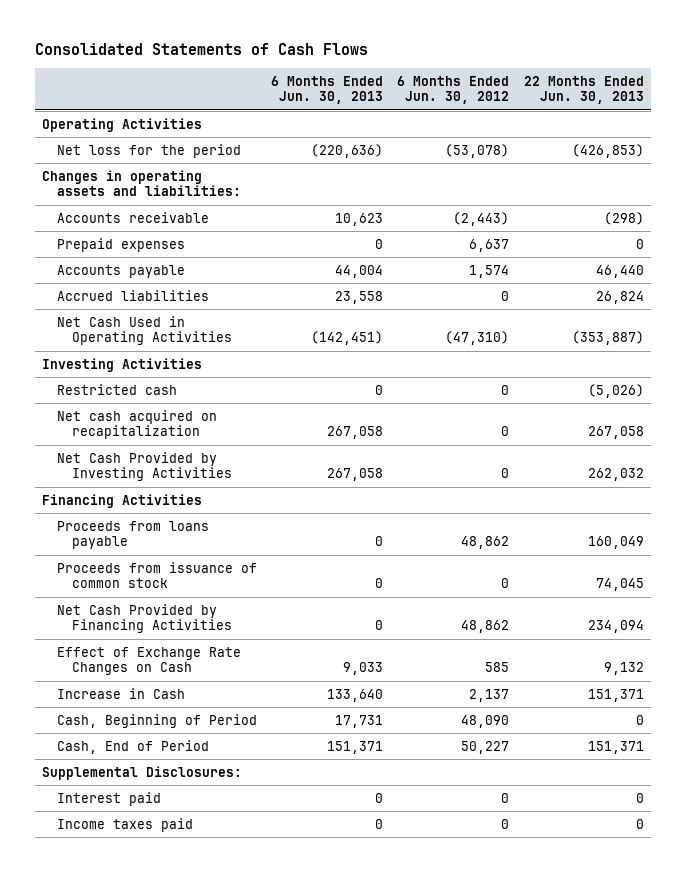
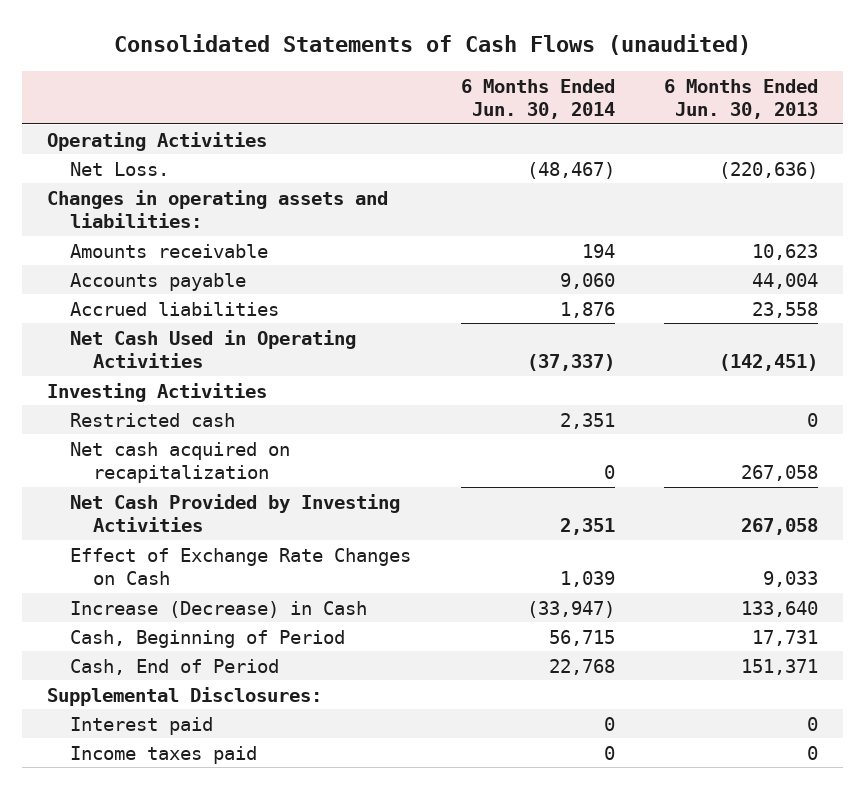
[34,42,368,55] Consolidated Statements of Cash Flows -> [113,33,751,55] Consolidated Statements of Cash Flows (unaudited)
[397,75,510,105] 6 Months Ended Jun. 30, 2012 -> none
[523,75,644,105] 22 Months Ended Jun. 30, 2013 -> none
none -> [460,78,615,120] 6 Months Ended Jun. 30, 2014
[56,143,241,158] Net loss for the period -> [69,161,169,176] Net Loss.
[56,237,185,252] Prepaid expenses -> none
[56,211,209,223] Accounts receivable -> [69,243,268,258] Amounts receivable
[41,493,202,508] Financing Activities -> none
[56,520,209,550] Proceeds from loans payable -> none
[56,561,257,589] Proceeds from issuance of common stock -> none
[56,603,233,634] Net Cash Provided by Financing Activities -> none
[56,687,185,699] Increase in Cash -> [69,600,367,618] Increase (Decrease) in Cash

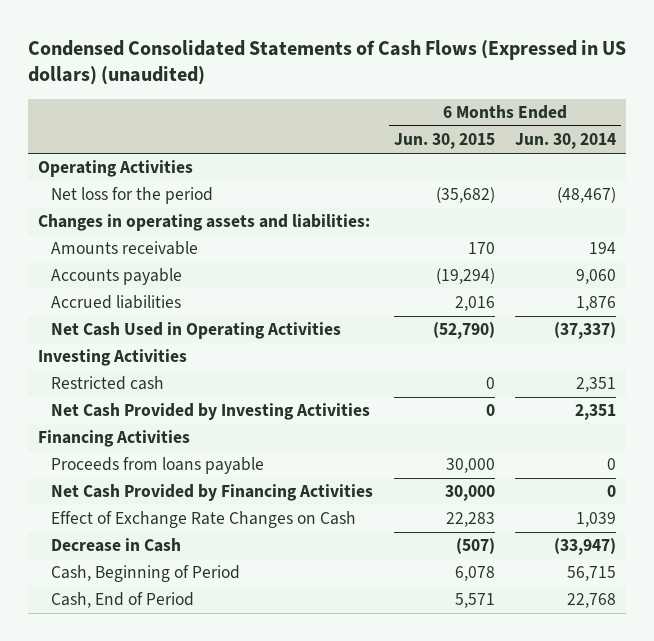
[113,33,751,55] Consolidated Statements of Cash Flows (unaudited) -> [27,39,626,86] Condensed Consolidated Statements of Cash Flows (Expressed in US dollars) (unaudited)
[664,78,819,120] 6 Months Ended Jun. 30, 2013 -> none
none -> [393,133,495,150] Jun. 30, 2015
[69,161,169,176] Net Loss. -> [51,187,214,205] Net loss for the period
[69,441,290,484] Net cash acquired on recapitalization -> none
none -> [37,430,190,448] Financing Activities
none -> [51,457,265,475] Proceeds from loans payable
none -> [51,484,374,502] Net Cash Provided by Financing Activities
[69,600,367,618] Increase (Decrease) in Cash -> [51,538,182,553] Decrease in Cash
[46,686,322,706] Supplemental Disclosures: -> none
[69,716,213,735] Interest paid -> none
[69,745,257,764] Income taxes paid -> none

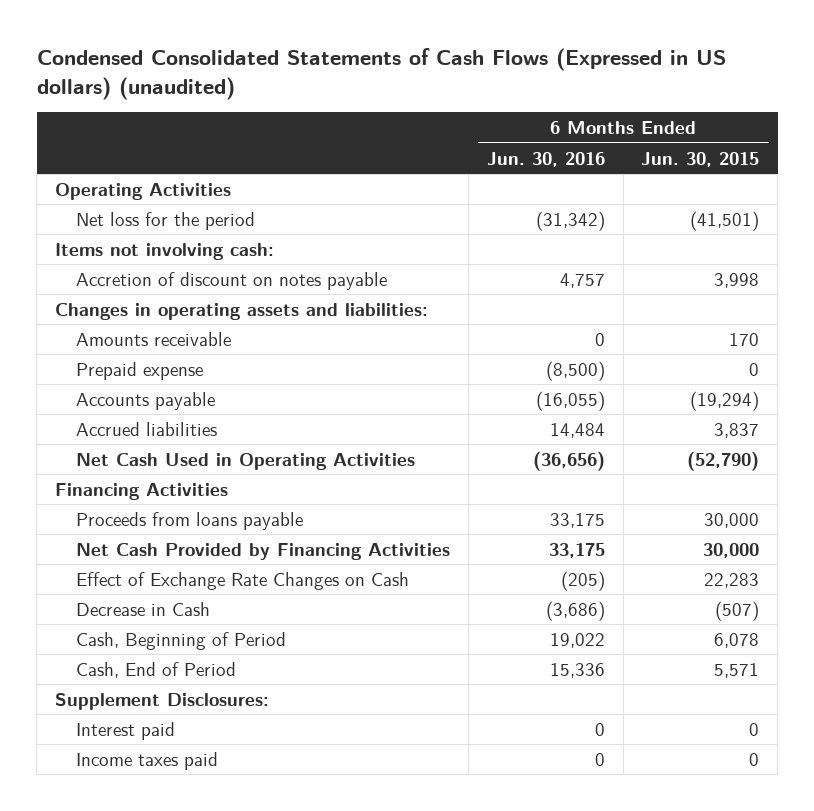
[514,133,616,150] Jun. 30, 2014 -> none
none -> [486,151,605,167] Jun. 30, 2016
[435,187,495,204] (35,682) -> [690,210,760,231] (41,501)
none -> [54,242,274,260] Items not involving cash:
none -> [76,271,388,290] Accretion of discount on notes payable
none -> [76,361,204,380] Prepaid expense
[454,296,495,312] 2,016 -> [714,422,760,438] 3,837
[37,349,187,367] Investing Activities -> none
[51,376,165,391] Restricted cash -> none
[51,403,371,421] Net Cash Provided by Investing Activities -> none
none -> [54,692,269,710] Supplement Disclosures:
none -> [76,721,176,740] Interest paid
none -> [76,751,219,770] Income taxes paid

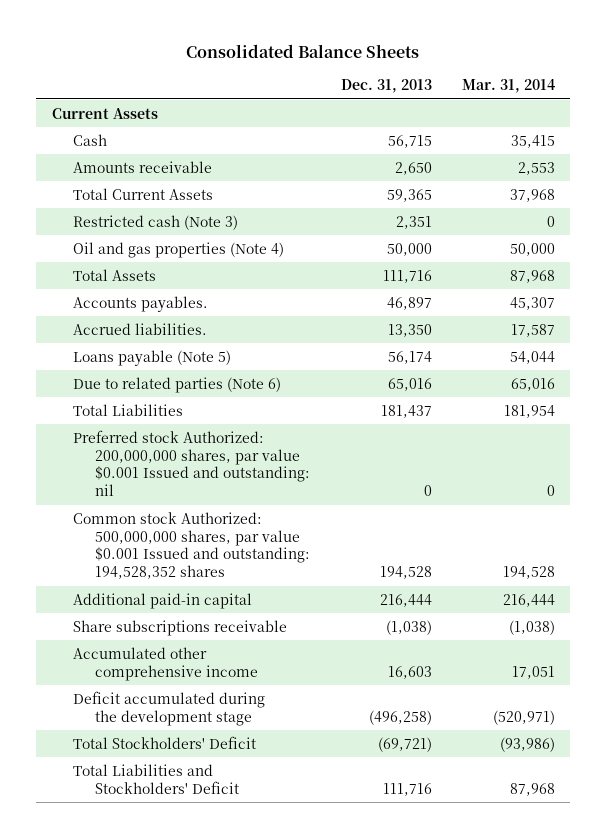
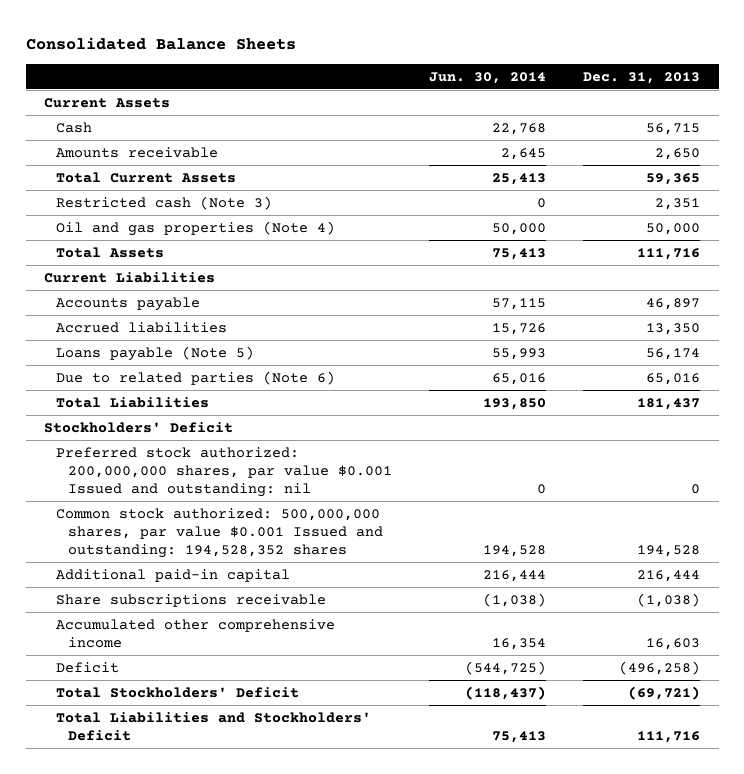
[462,79,556,94] Mar. 31, 2014 -> none
none -> [429,71,547,84] Jun. 30, 2014
none -> [44,271,216,283] Current Liabilities
[73,295,209,312] Accounts payables. -> [56,296,201,311] Accounts payable
[73,322,208,335] Accrued liabilities. -> [56,321,228,333] Accrued liabilities
none -> [44,421,234,433] Stockholders' Deficit
[73,429,310,497] Preferred stock Authorized: 200,000,000 shares, par value $0.001 Issued and outstanding: nil -> [56,446,393,497] Preferred stock authorized: 200,000,000 shares, par value $0.001 Issued and outstanding: nil
[73,511,310,580] Common stock Authorized: 500,000,000 shares, par value $0.001 Issued and outstanding: 194,528,352 shares -> [56,507,384,558] Common stock authorized: 500,000,000 shares, par value $0.001 Issued and outstanding: 194,528,352 shares
[73,690,266,726] Deficit accumulated during the development stage -> [56,661,120,673] Deficit

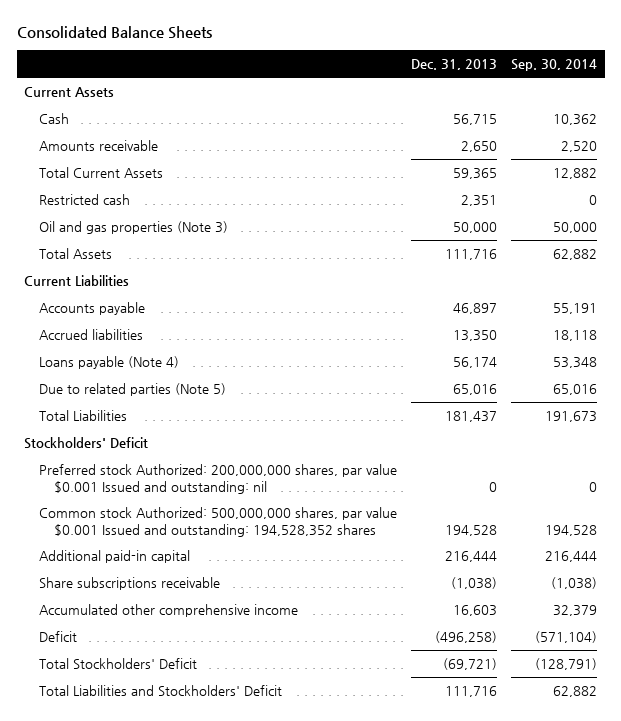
[429,71,547,84] Jun. 30, 2014 -> none
none -> [511,59,598,72] Sep. 30, 2014
[56,195,273,210] Restricted cash (Note 3) -> [38,193,130,205] Restricted cash
[56,220,336,236] Oil and gas properties (Note 4) -> [38,220,228,234] Oil and gas properties (Note 3)
[56,345,255,361] Loans payable (Note 5) -> [38,355,179,369] Loans payable (Note 4)
[56,370,336,385] Due to related parties (Note 6) -> [38,382,226,396] Due to related parties (Note 5)
[56,446,393,497] Preferred stock authorized: 200,000,000 shares, par value $0.001 Issued and outstanding: nil -> [38,463,397,494] Preferred stock Authorized: 200,000,000 shares, par value $0.001 Issued and outstanding: nil
[56,507,384,558] Common stock authorized: 500,000,000 shares, par value $0.001 Issued and outstanding: 194,528,352 shares -> [38,506,397,537] Common stock Authorized: 500,000,000 shares, par value $0.001 Issued and outstanding: 194,528,352 shares

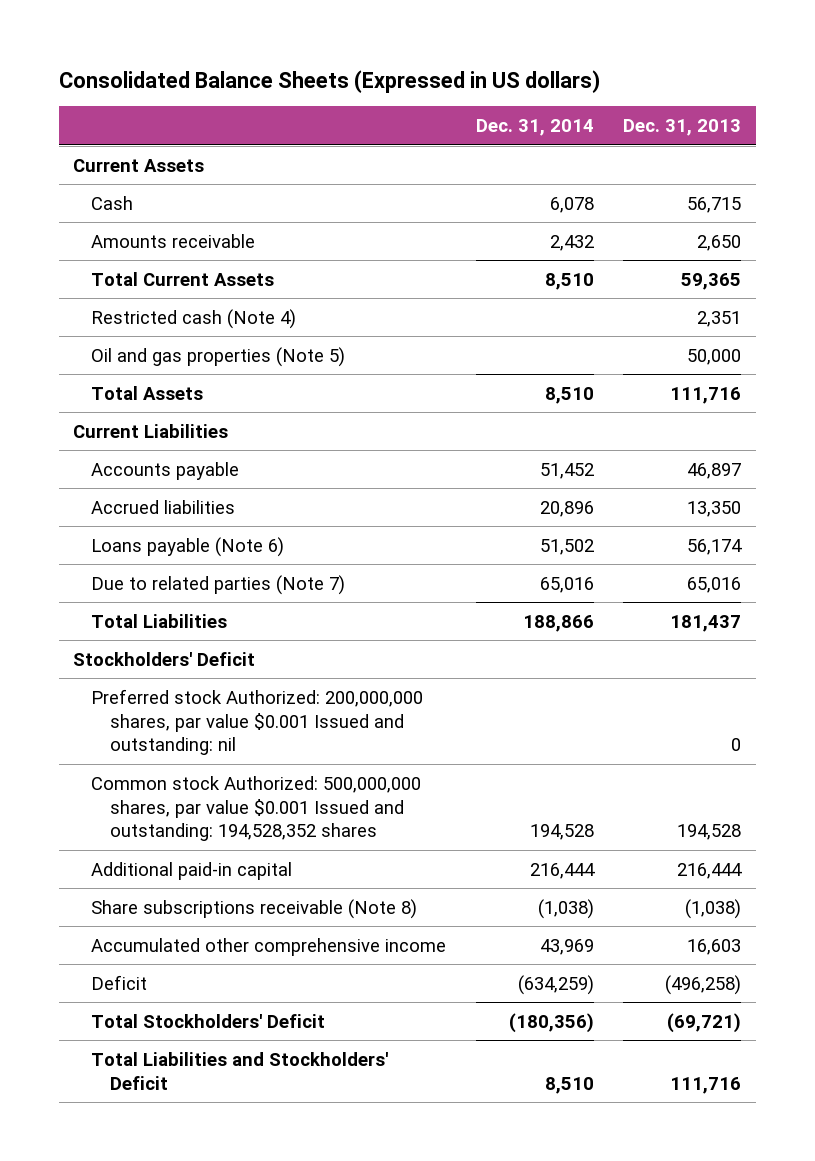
[16,26,212,40] Consolidated Balance Sheets -> [58,69,600,93] Consolidated Balance Sheets (Expressed in US dollars)
[511,59,598,72] Sep. 30, 2014 -> none
none -> [475,119,594,137] Dec. 31, 2014
[38,193,130,205] Restricted cash -> [91,308,297,329] Restricted cash (Note 4)
[38,220,228,234] Oil and gas properties (Note 3) -> [91,346,346,367] Oil and gas properties (Note 5)
[38,355,179,369] Loans payable (Note 4) -> [91,536,285,557] Loans payable (Note 6)
[38,382,226,396] Due to related parties (Note 5) -> [91,574,346,595] Due to related parties (Note 7)
[38,576,220,590] Share subscriptions receivable -> [91,898,418,919] Share subscriptions receivable (Note 8)

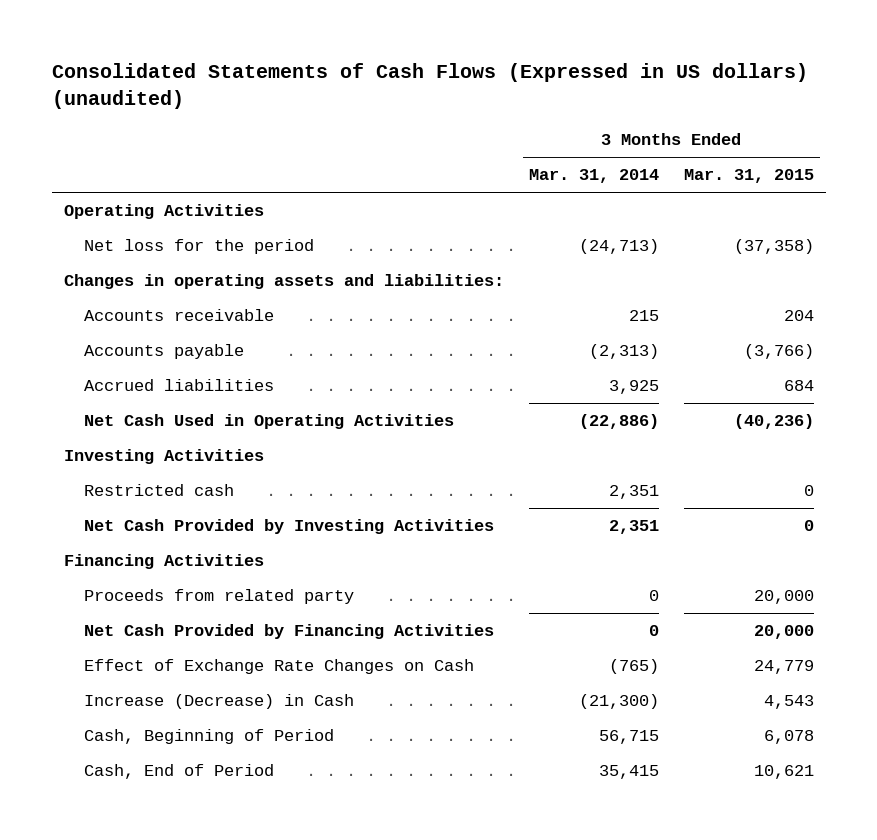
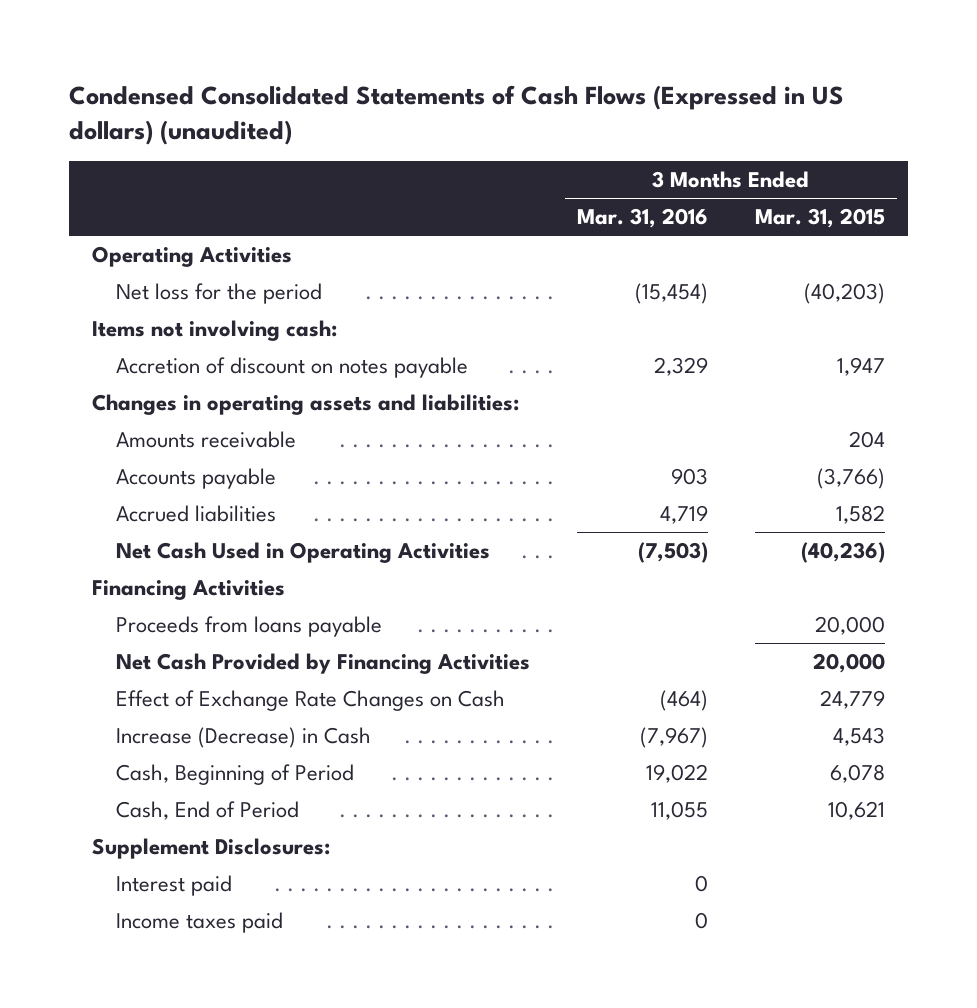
[51,63,808,110] Consolidated Statements of Cash Flows (Expressed in US dollars) (unaudited) -> [68,84,844,145] Condensed Consolidated Statements of Cash Flows (Expressed in US dollars) (unaudited)
[528,169,659,184] Mar. 31, 2014 -> none
none -> [577,208,709,229] Mar. 31, 2016
[733,239,814,255] (37,358) -> [803,282,885,304] (40,203)
none -> [92,319,338,341] Items not involving cash:
none -> [116,356,469,378] Accretion of discount on notes payable
[84,309,275,322] Accounts receivable -> [116,430,297,448] Amounts receivable
[783,380,814,392] 684 -> [835,504,885,524] 1,582
[63,449,264,465] Investing Activities -> none
[84,484,235,497] Restricted cash -> none
[84,519,495,535] Net Cash Provided by Investing Activities -> none
[84,589,355,605] Proceeds from related party -> none
none -> [116,615,383,637] Proceeds from loans payable
none -> [92,837,331,859] Supplement Disclosures:
none -> [116,874,233,896] Interest paid
none -> [116,911,284,933] Income taxes paid

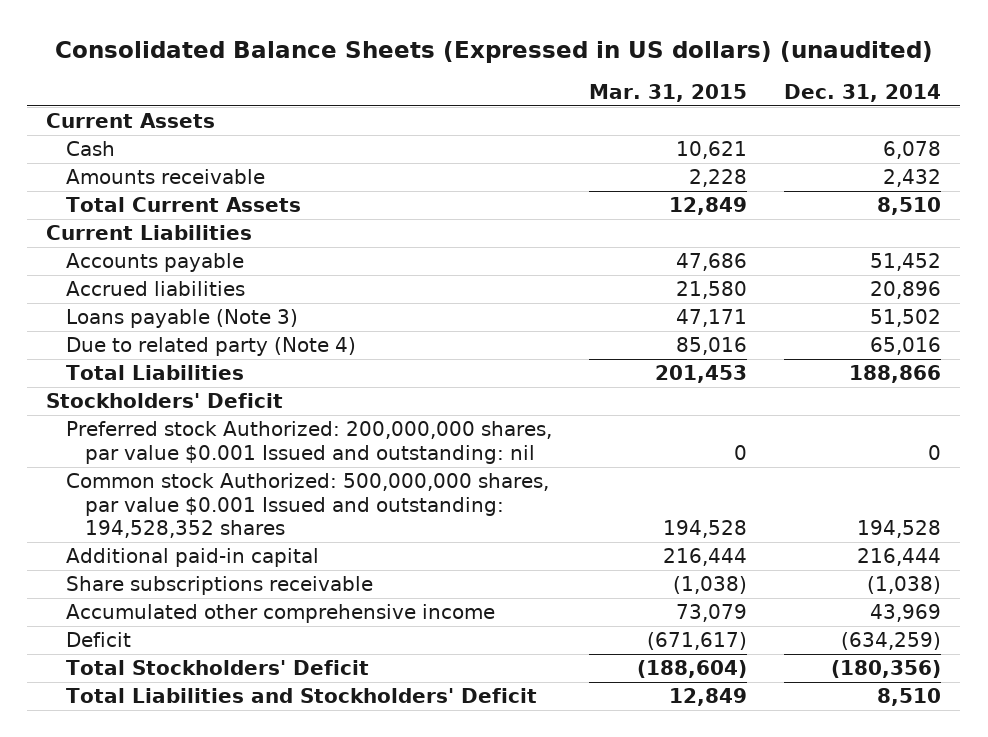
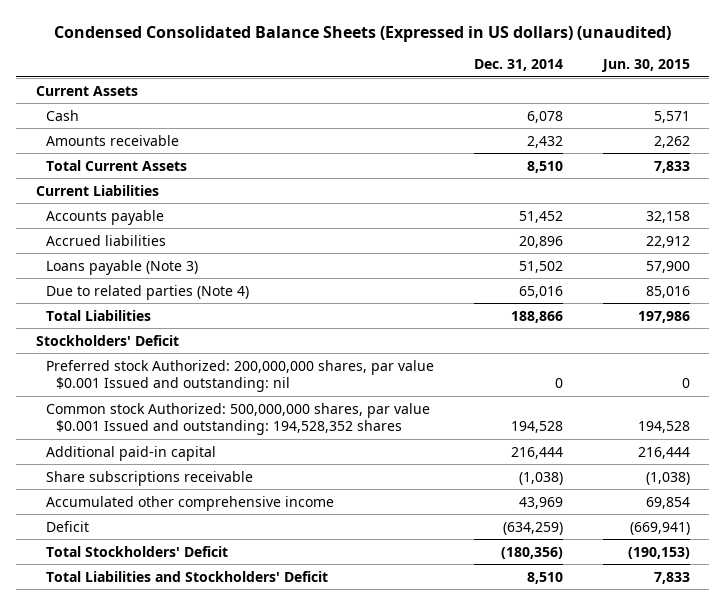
[54,40,933,63] Consolidated Balance Sheets (Expressed in US dollars) (unaudited) -> [53,25,671,42] Condensed Consolidated Balance Sheets (Expressed in US dollars) (unaudited)
[589,83,748,102] Mar. 31, 2015 -> none
none -> [600,59,690,73] Jun. 30, 2015
[65,337,356,357] Due to related party (Note 4) -> [46,284,250,300] Due to related parties (Note 4)

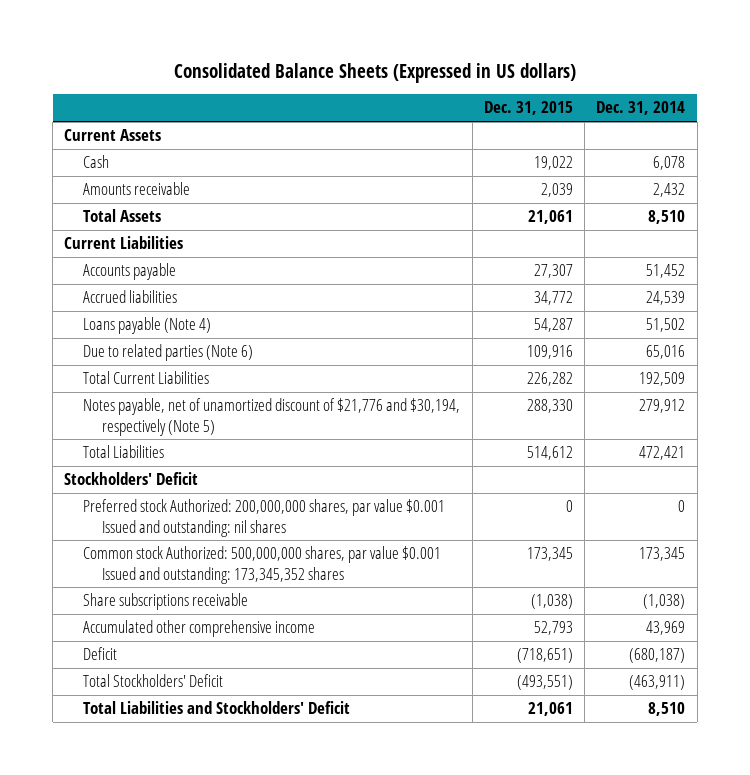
[53,25,671,42] Condensed Consolidated Balance Sheets (Expressed in US dollars) (unaudited) -> [173,62,576,83] Consolidated Balance Sheets (Expressed in US dollars)
[600,59,690,73] Jun. 30, 2015 -> none
none -> [483,101,573,116] Dec. 31, 2015
[46,159,188,171] Total Current Assets -> [83,209,162,223] Total Assets
[518,235,563,248] 20,896 -> [646,291,686,306] 24,539
[46,259,199,275] Loans payable (Note 3) -> [83,317,212,335] Loans payable (Note 4)
[46,284,250,300] Due to related parties (Note 4) -> [83,344,254,362] Due to related parties (Note 6)
none -> [83,371,210,385] Total Current Liabilities
none -> [83,398,461,436] Notes payable, net of unamortized discount of $21,776 and $30,194, respectively (Note 5)
[510,310,563,323] 188,866 -> [639,446,686,461] 472,421
[46,445,217,461] Additional paid-in capital -> none
[46,359,435,393] Preferred stock Authorized: 200,000,000 shares, par value $0.001 Issued and outstanding: nil -> [83,499,446,537] Preferred stock Authorized: 200,000,000 shares, par value $0.001 Issued and outstanding: nil shares
[46,402,431,436] Common stock Authorized: 500,000,000 shares, par value $0.001 Issued and outstanding: 194,528,352 shares -> [83,546,442,584] Common stock Authorized: 500,000,000 shares, par value $0.001 Issued and outstanding: 173,345,352 shares
[510,421,563,434] 194,528 -> [639,547,686,562] 173,345
[502,521,563,535] (634,259) -> [629,648,686,664] (680,187)
[500,546,563,559] (180,356) -> [629,675,686,691] (463,911)

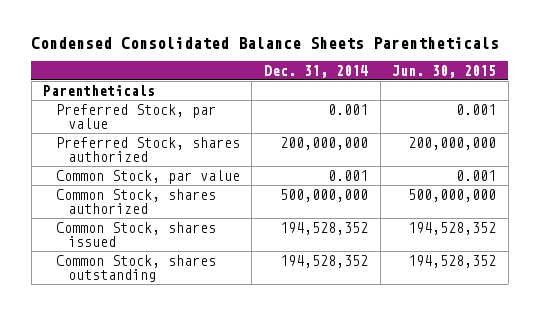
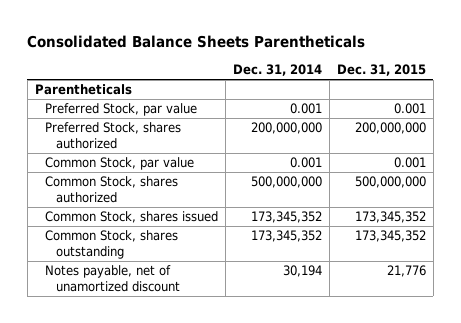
[31,37,500,50] Condensed Consolidated Balance Sheets Parentheticals -> [27,35,366,49] Consolidated Balance Sheets Parentheticals
[392,64,497,78] Jun. 30, 2015 -> none
none -> [336,64,426,77] Dec. 31, 2015
[279,221,368,235] 194,528,352 -> [251,211,323,224] 173,345,352
[279,254,368,268] 194,528,352 -> [251,230,323,243] 173,345,352
none -> [45,265,180,292] Notes payable, net of unamortized discount

